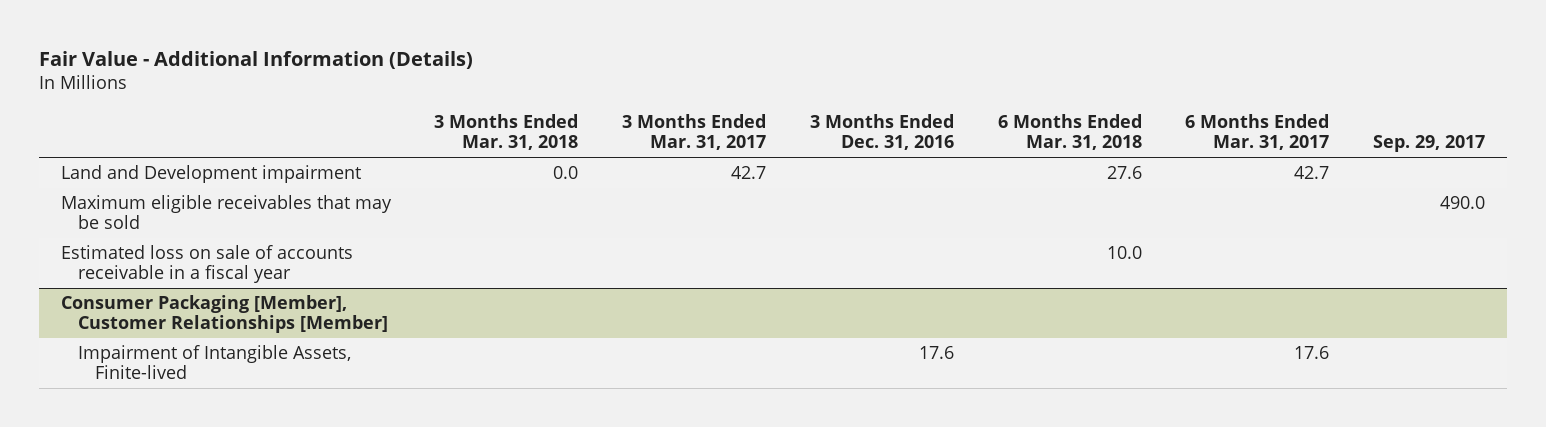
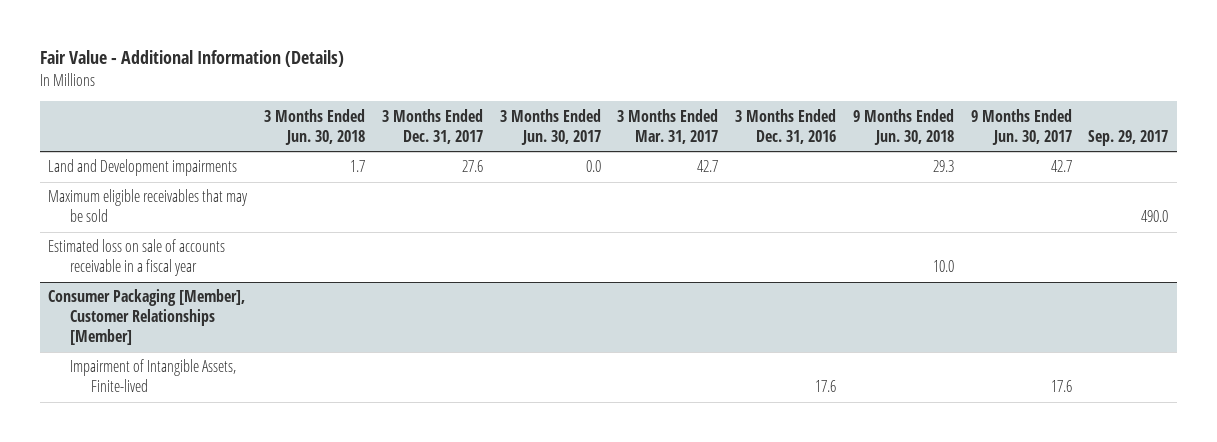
[434,114,579,151] 3 Months Ended Mar. 31, 2018 -> none
[997,114,1142,151] 6 Months Ended Mar. 31, 2018 -> none
[1185,114,1330,151] 6 Months Ended Mar. 31, 2017 -> none
none -> [264,108,366,145] 3 Months Ended Jun. 30, 2018
none -> [381,108,483,144] 3 Months Ended Dec. 31, 2017
none -> [499,108,601,145] 3 Months Ended Jun. 30, 2017
none -> [852,108,954,145] 9 Months Ended Jun. 30, 2018
none -> [970,108,1072,145] 9 Months Ended Jun. 30, 2017
[60,165,361,184] Land and Development impairment -> [48,159,238,177] Land and Development impairments

